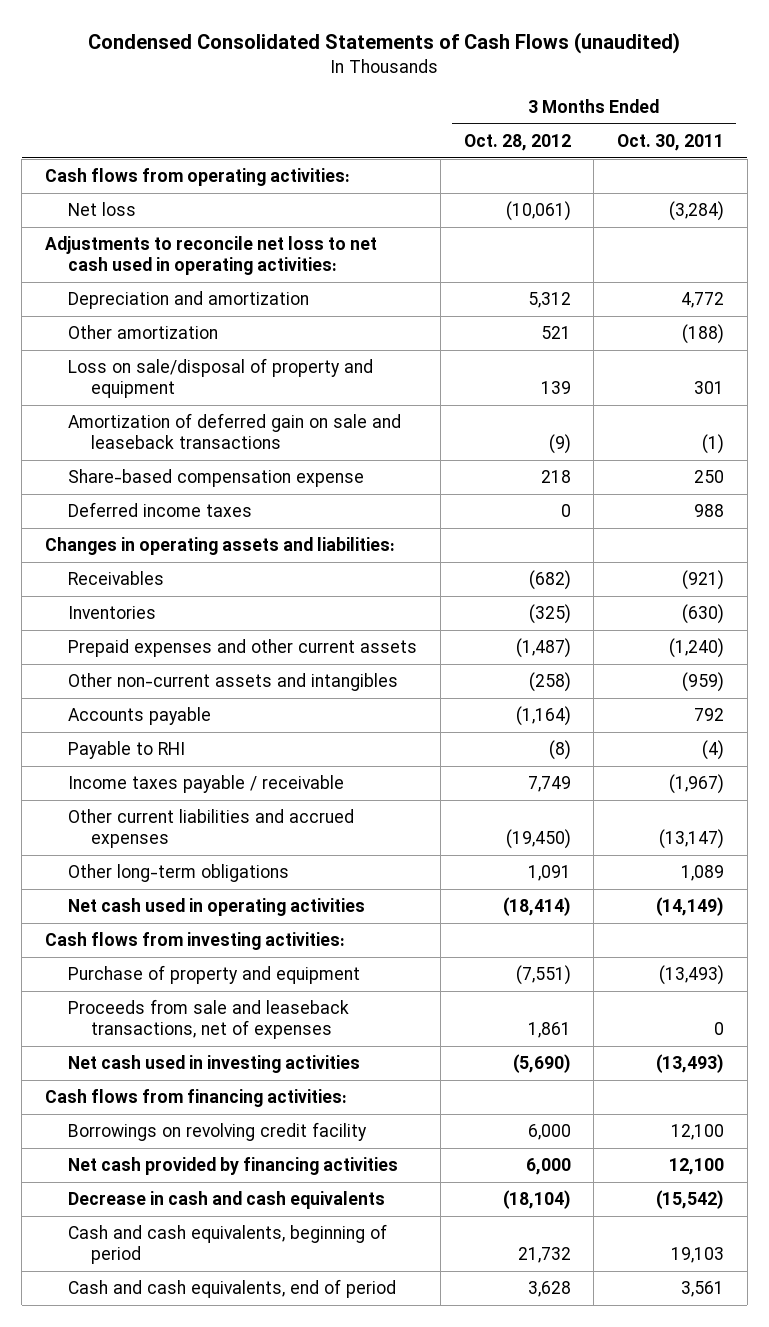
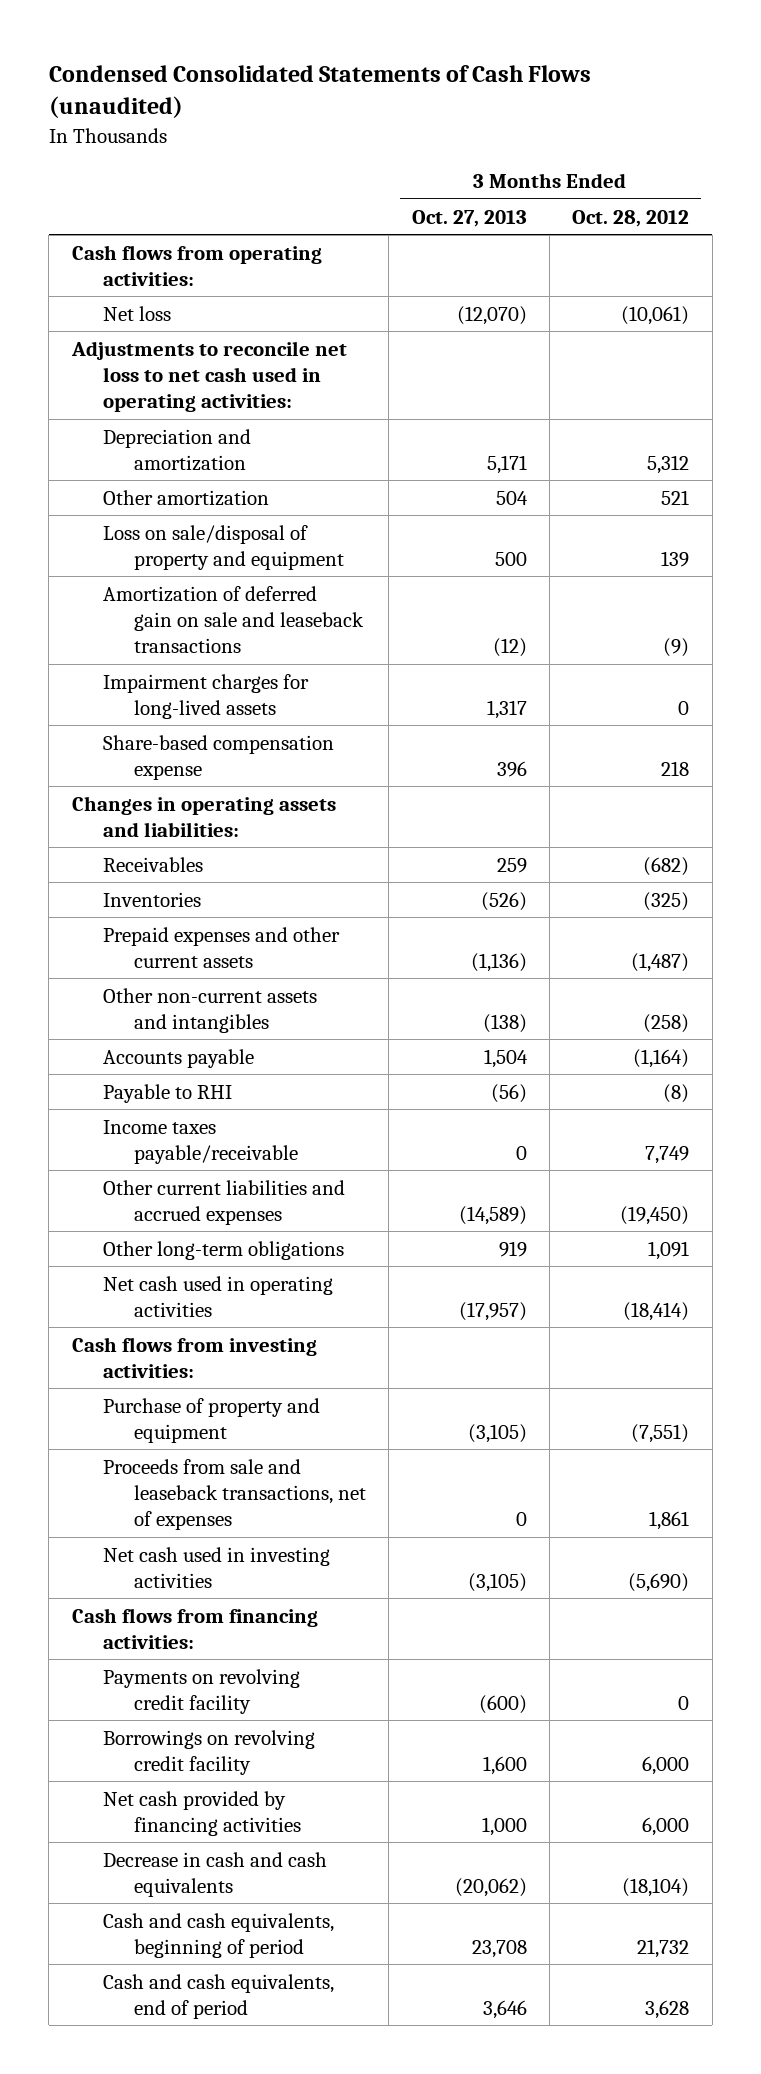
[616,134,724,152] Oct. 30, 2011 -> none
none -> [411,209,527,227] Oct. 27, 2013
none -> [102,673,309,719] Impairment charges for long-lived assets
[68,502,253,518] Deferred income taxes -> none
[68,775,345,794] Income taxes payable / receivable -> [102,1119,298,1164] Income taxes payable/receivable
none -> [102,1668,300,1714] Payments on revolving credit facility

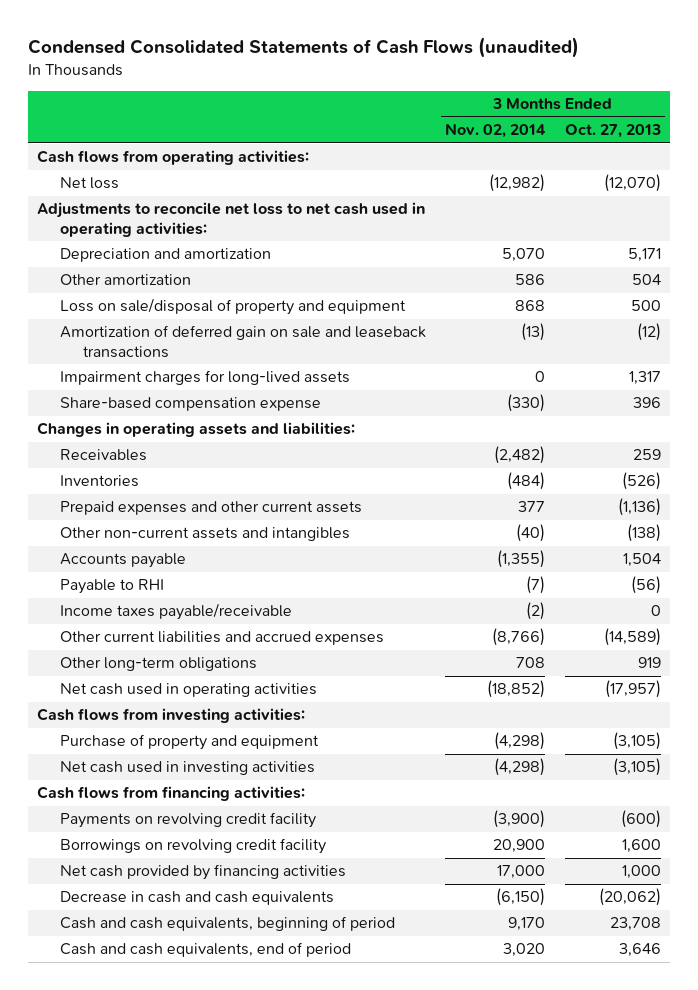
[572,209,690,227] Oct. 28, 2012 -> none
none -> [445,123,547,139] Nov. 02, 2014
[102,1458,366,1531] Proceeds from sale and leaseback transactions, net of expenses -> none

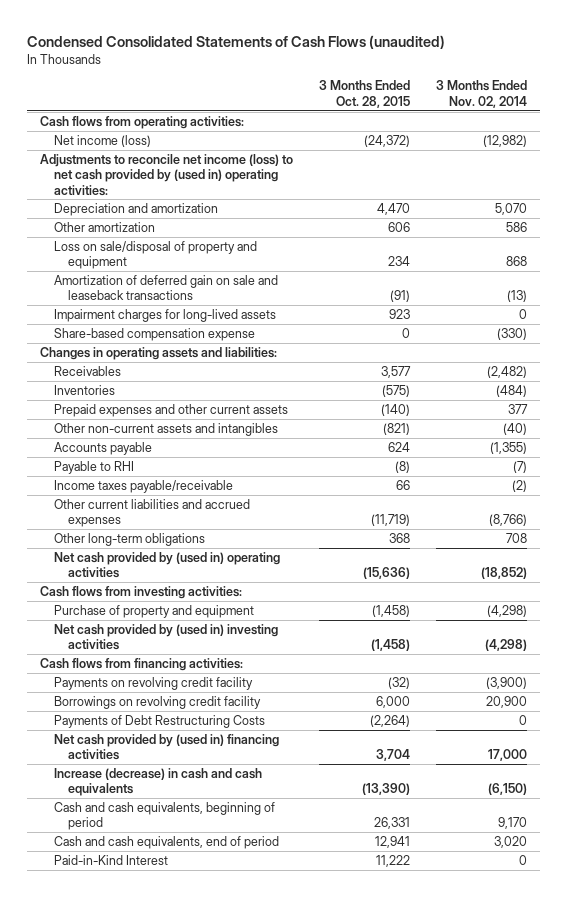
[564,124,661,139] Oct. 27, 2013 -> none
none -> [319,80,411,108] 3 Months Ended Oct. 28, 2015
[60,177,120,190] Net loss -> [54,135,152,148] Net income (loss)
[37,202,426,237] Adjustments to reconcile net loss to net cash used in operating activities: -> [40,154,294,196] Adjustments to reconcile net income (loss) to net cash provided by (used in) operating activities:
[60,683,318,698] Net cash used in operating activities -> [54,552,281,579] Net cash provided by (used in) operating activities
[60,761,316,776] Net cash used in investing activities -> [54,624,279,651] Net cash provided by (used in) investing activities
none -> [54,715,266,729] Payments of Debt Restructuring Costs
[60,864,347,881] Net cash provided by financing activities -> [54,734,280,761] Net cash provided by (used in) financing activities
[60,891,335,906] Decrease in cash and cash equivalents -> [54,768,263,797] Increase (decrease) in cash and cash equivalents
none -> [54,855,169,866] Paid-in-Kind Interest

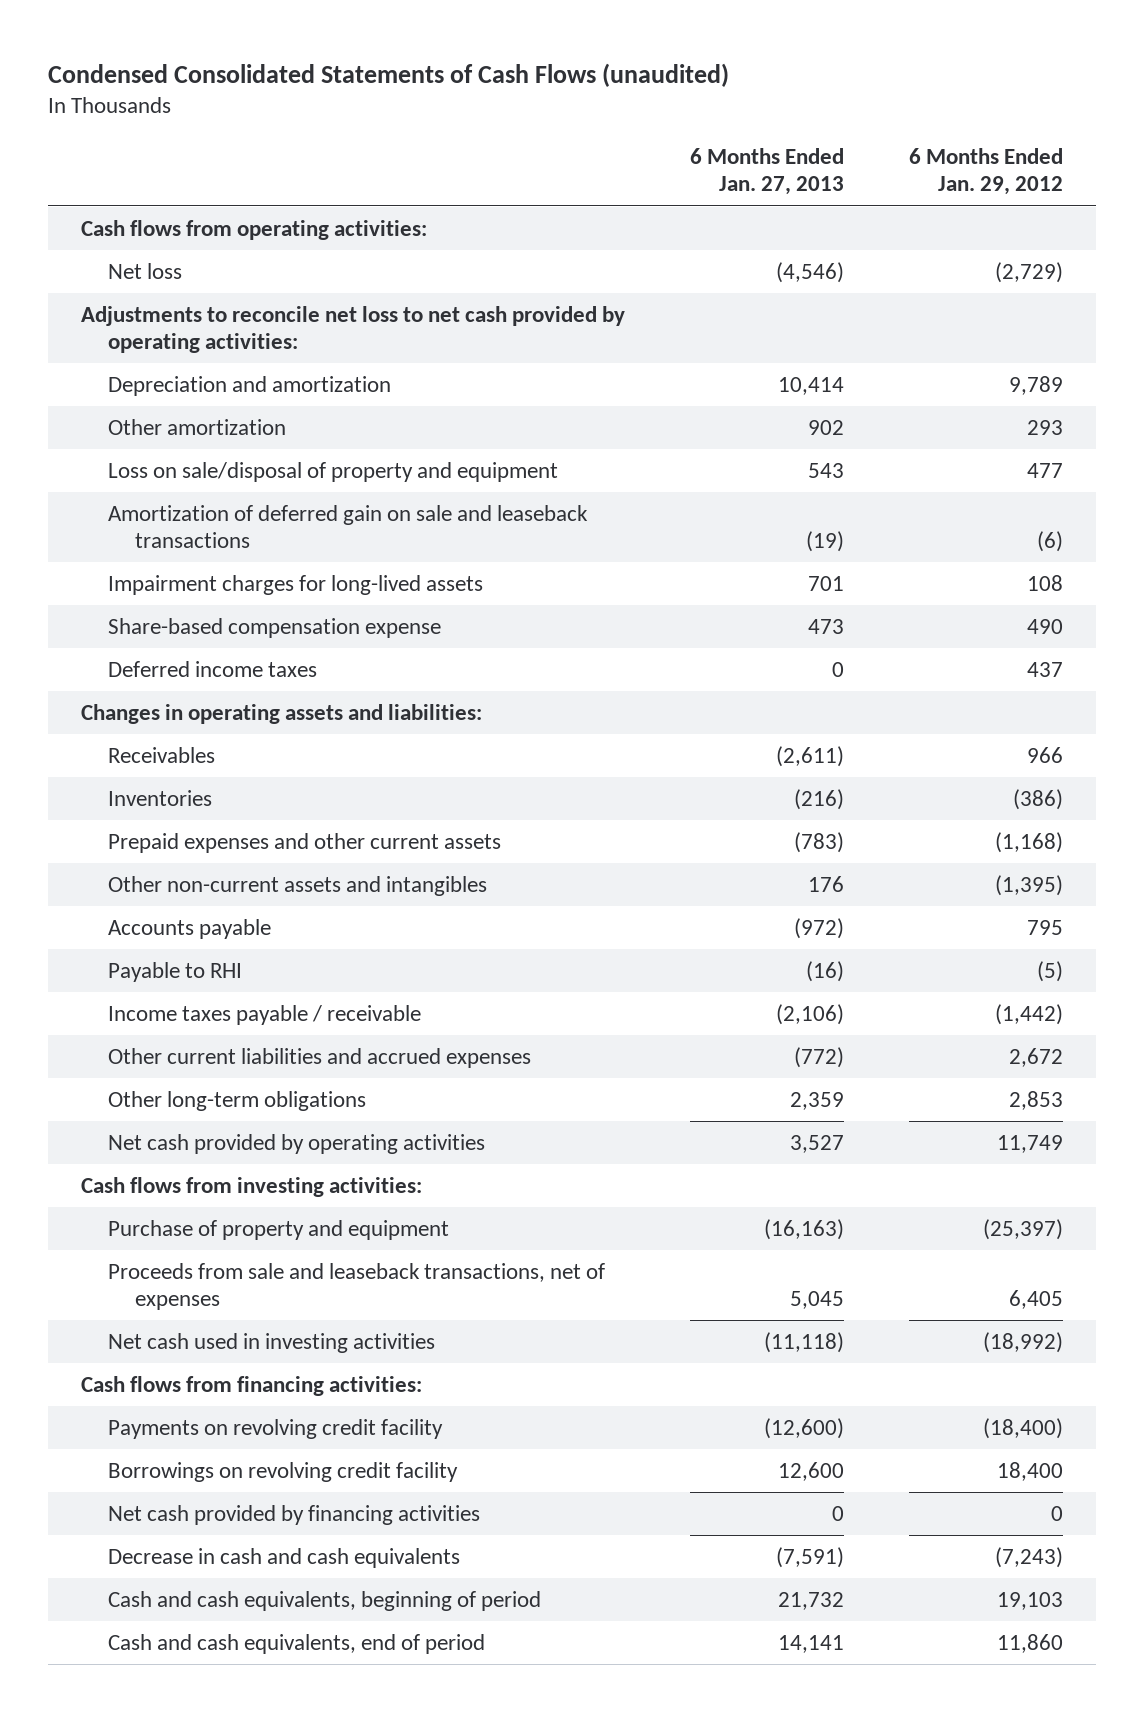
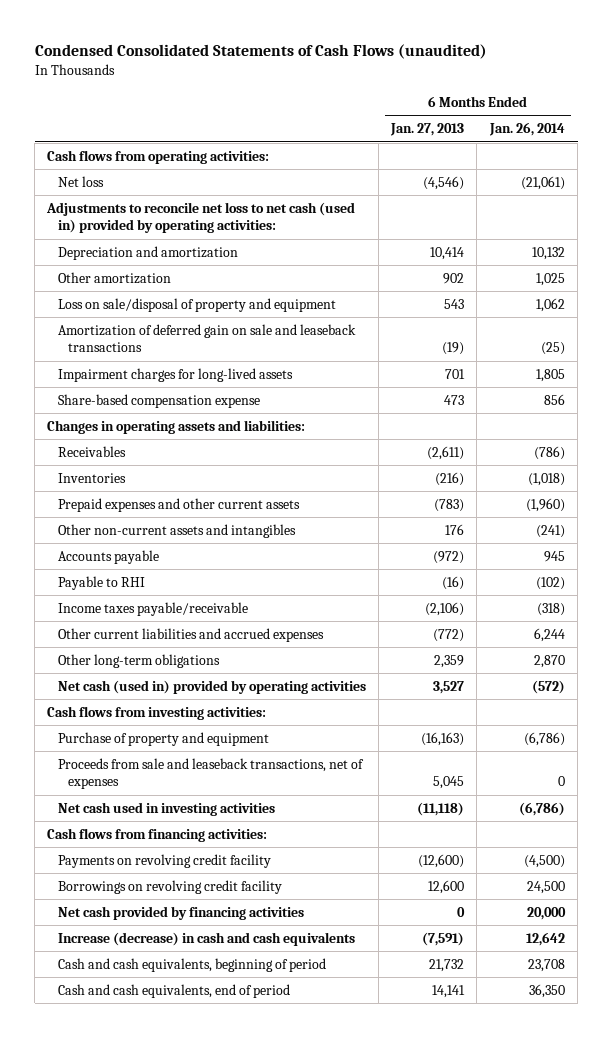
[909,148,1064,196] 6 Months Ended Jan. 29, 2012 -> none
none -> [488,122,565,137] Jan. 26, 2014
[80,305,625,353] Adjustments to reconcile net loss to net cash provided by operating activities: -> [46,201,356,234] Adjustments to reconcile net loss to net cash (used in) provided by operating activities:
[107,660,317,677] Deferred income taxes -> none
[107,1004,421,1025] Income taxes payable / receivable -> [57,601,248,616] Income taxes payable/receivable
[107,1133,485,1154] Net cash provided by operating activities -> [57,679,366,694] Net cash (used in) provided by operating activities
[107,1547,460,1568] Decrease in cash and cash equivalents -> [57,931,355,946] Increase (decrease) in cash and cash equivalents

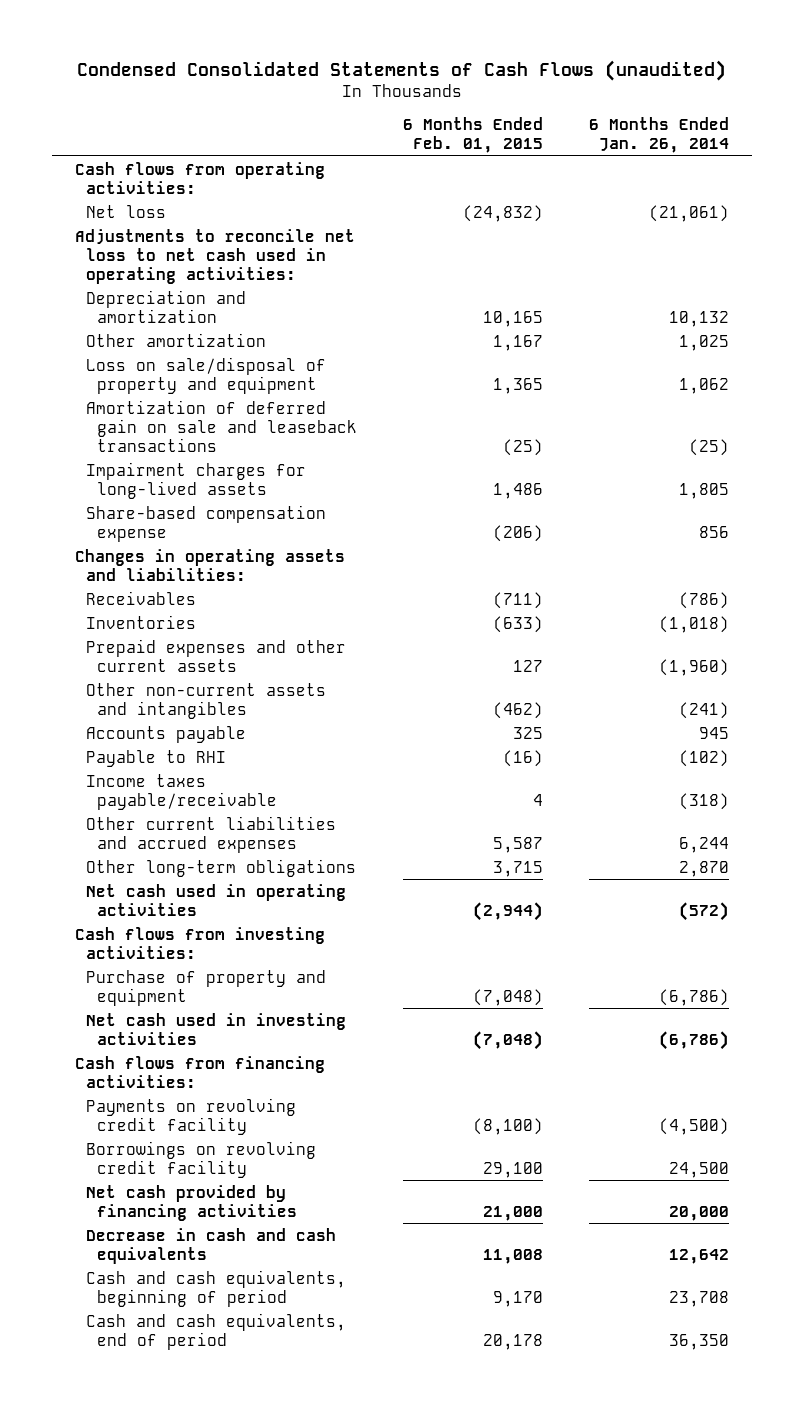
[390,123,465,137] Jan. 27, 2013 -> none
none -> [402,116,543,154] 6 Months Ended Feb. 01, 2015
[46,201,356,234] Adjustments to reconcile net loss to net cash (used in) provided by operating activities: -> [74,228,355,284] Adjustments to reconcile net loss to net cash used in operating activities:
[57,679,366,694] Net cash (used in) provided by operating activities -> [85,883,346,916] Net cash used in operating activities
[57,757,364,790] Proceeds from sale and leaseback transactions, net of expenses -> none
[57,931,355,946] Increase (decrease) in cash and cash equivalents -> [85,1227,336,1264] Decrease in cash and cash equivalents

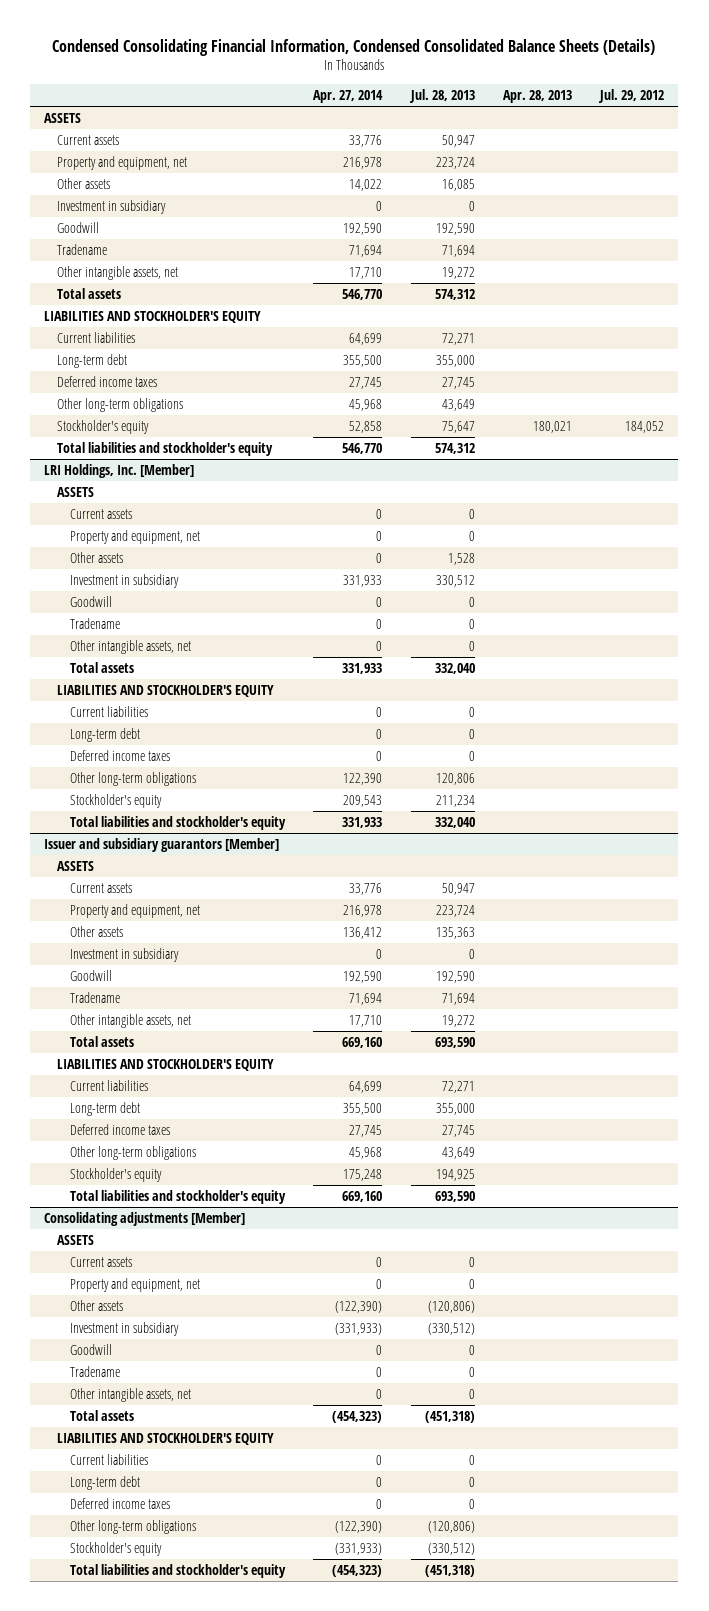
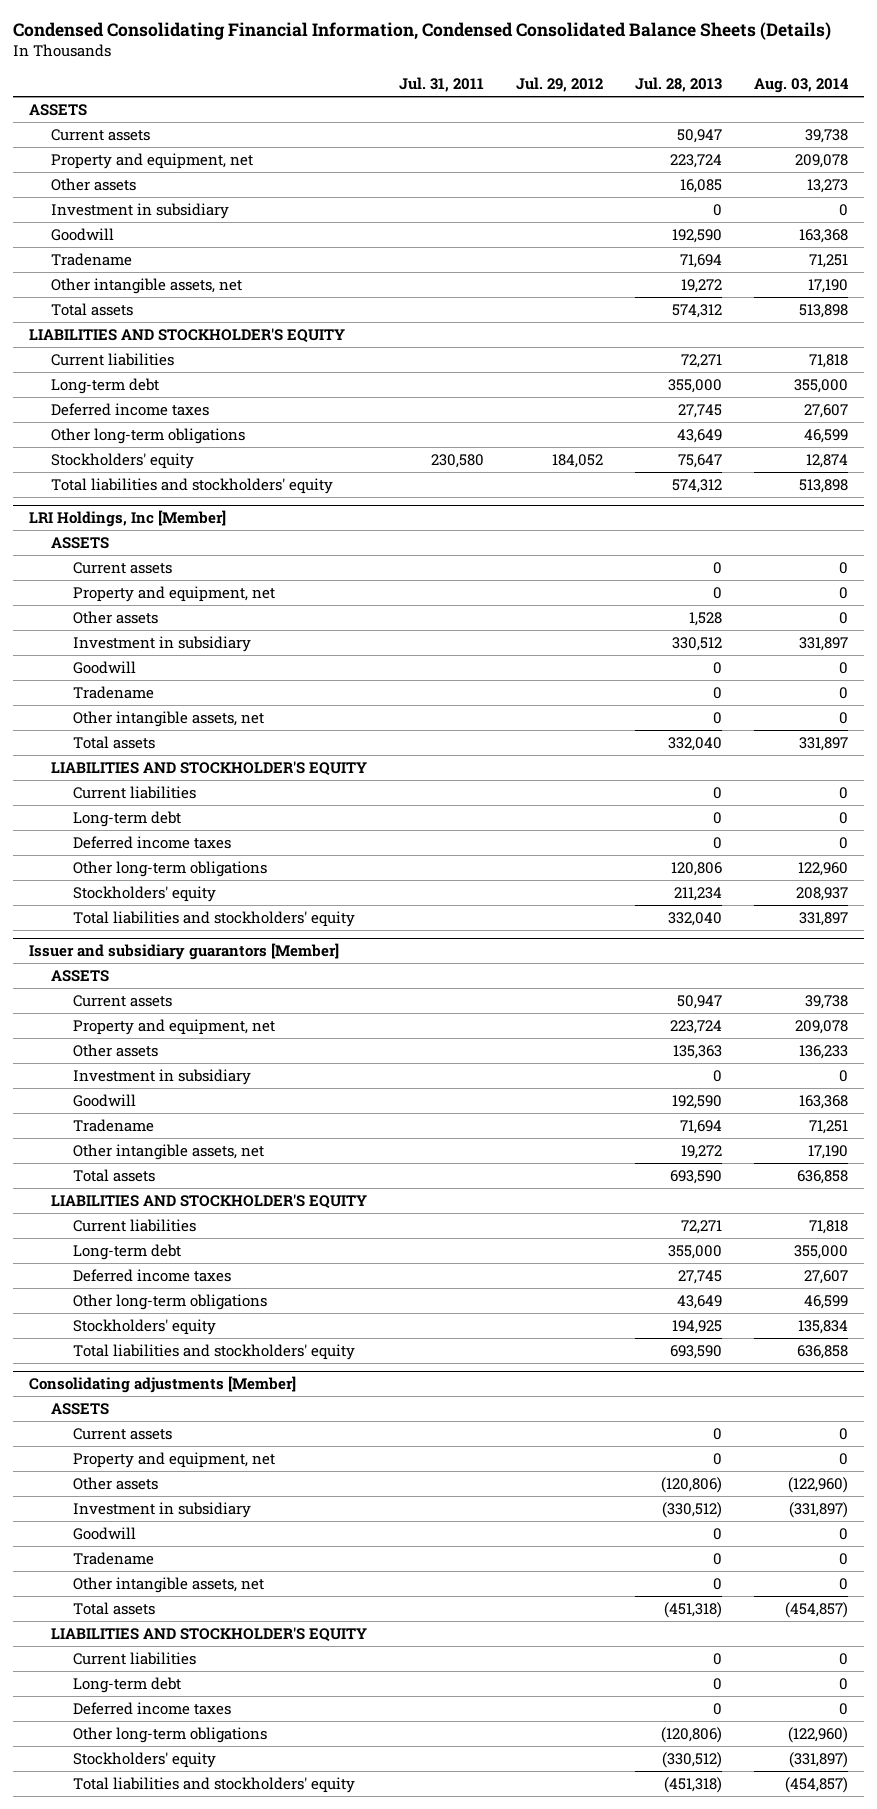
[313,90,384,104] Apr. 27, 2014 -> none
[502,90,572,104] Apr. 28, 2013 -> none
none -> [398,77,484,93] Jul. 31, 2011
none -> [753,78,849,94] Aug. 03, 2014
[57,420,150,435] Stockholder's equity -> [50,452,194,469] Stockholders' equity
[57,442,274,457] Total liabilities and stockholder's equity -> [50,477,333,494] Total liabilities and stockholders' equity
[44,464,195,479] LRI Holdings, Inc. [Member] -> [28,510,226,528] LRI Holdings, Inc [Member]
[69,794,162,809] Stockholder's equity -> [72,885,216,902] Stockholders' equity
[69,816,286,831] Total liabilities and stockholder's equity -> [72,910,355,927] Total liabilities and stockholders' equity
[69,1168,162,1183] Stockholder's equity -> [72,1318,216,1335] Stockholders' equity
[69,1190,286,1205] Total liabilities and stockholder's equity -> [72,1343,355,1360] Total liabilities and stockholders' equity
[69,1542,162,1557] Stockholder's equity -> [72,1751,216,1768] Stockholders' equity
[69,1564,286,1579] Total liabilities and stockholder's equity -> [72,1776,355,1793] Total liabilities and stockholders' equity

